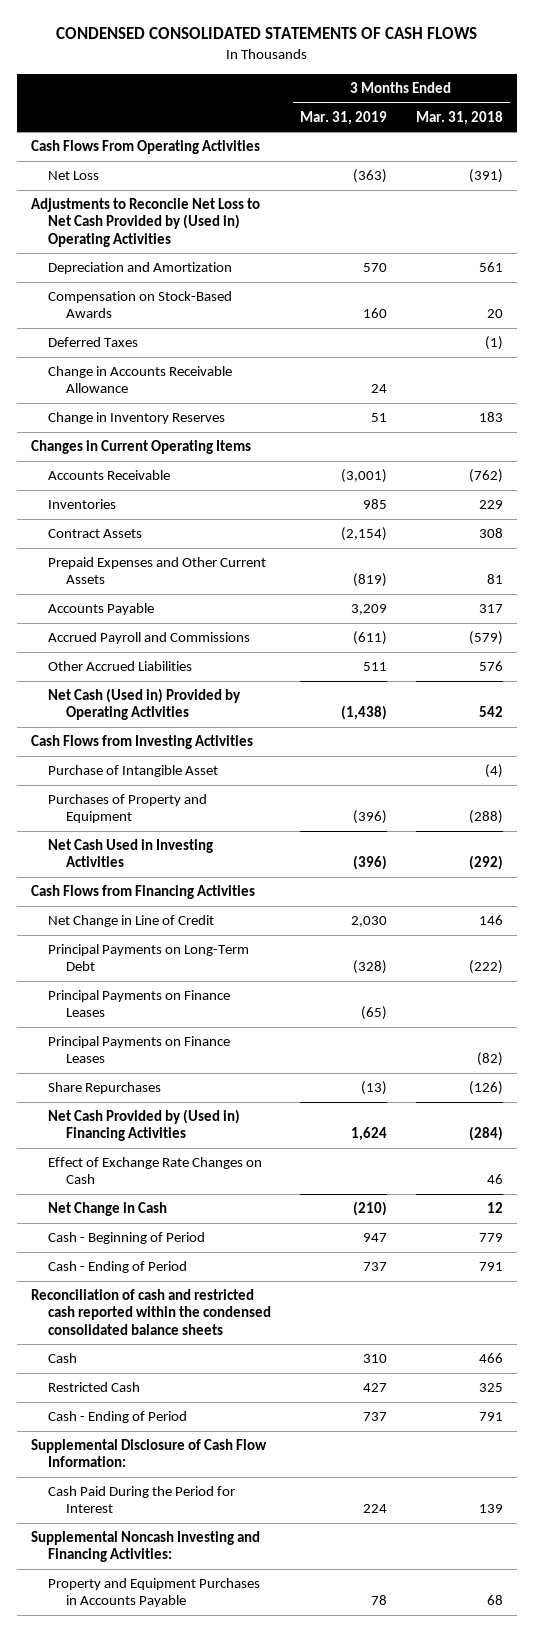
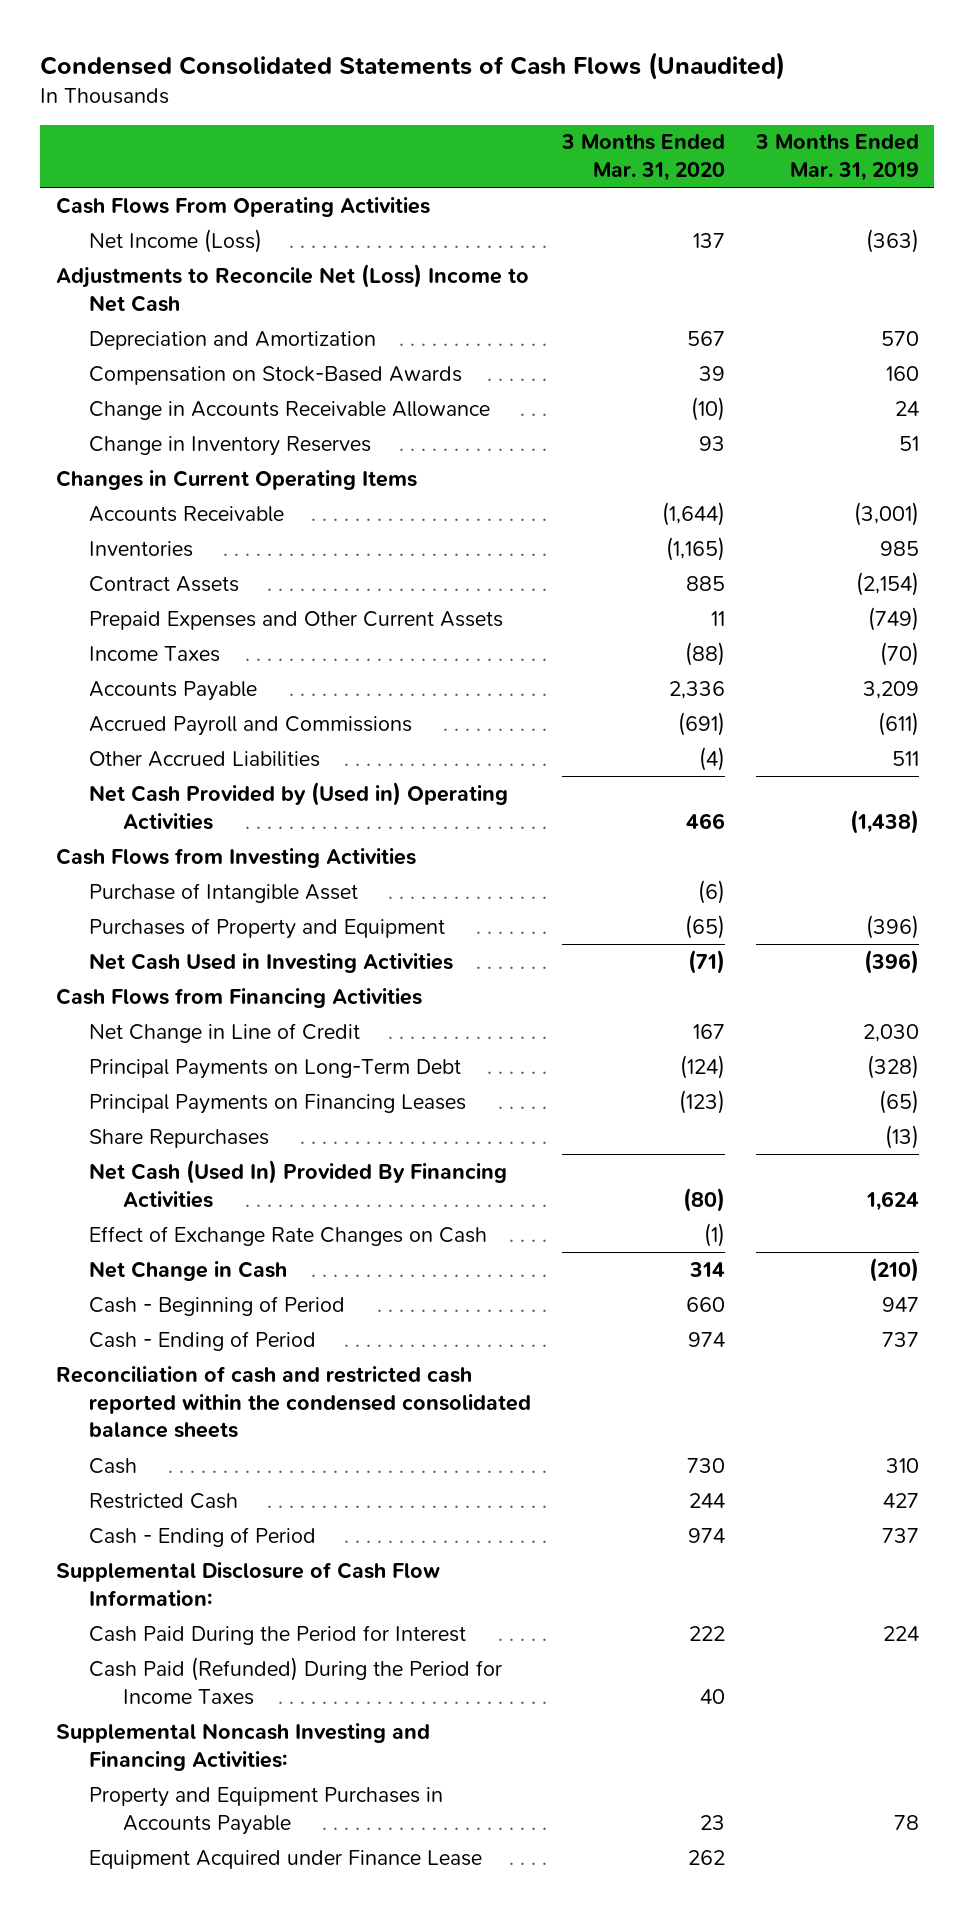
[55,27,477,40] CONDENSED CONSOLIDATED STATEMENTS OF CASH FLOWS -> [40,51,786,80] Condensed Consolidated Statements of Cash Flows (Unaudited)
[415,110,503,125] Mar. 31, 2018 -> none
none -> [561,134,726,182] 3 Months Ended Mar. 31, 2020
[48,171,100,181] Net Loss -> [89,228,263,253] Net Income (Loss)
[31,198,261,247] Adjustments to Reconcile Net Loss to Net Cash Provided by (Used in) Operating Activities -> [55,263,529,312] Adjustments to Reconcile Net (Loss) Income to Net Cash
[48,337,139,348] Deferred Taxes -> none
[353,573,388,588] (819) -> [867,606,919,631] (749)
none -> [89,645,221,662] Income Taxes
[48,688,242,721] Net Cash (Used in) Provided by Operating Activities -> [89,781,509,830] Net Cash Provided by (Used in) Operating Activities
[48,1036,231,1064] Principal Payments on Finance Leases -> none
[48,990,231,1018] Principal Payments on Finance Leases -> [89,1093,467,1114] Principal Payments on Financing Leases
[48,1109,241,1142] Net Cash Provided by (Used in) Financing Activities -> [89,1159,508,1208] Net Cash (Used In) Provided By Financing Activities
none -> [89,1656,503,1705] Cash Paid (Refunded) During the Period for Income Taxes
none -> [89,1849,483,1869] Equipment Acquired under Finance Lease

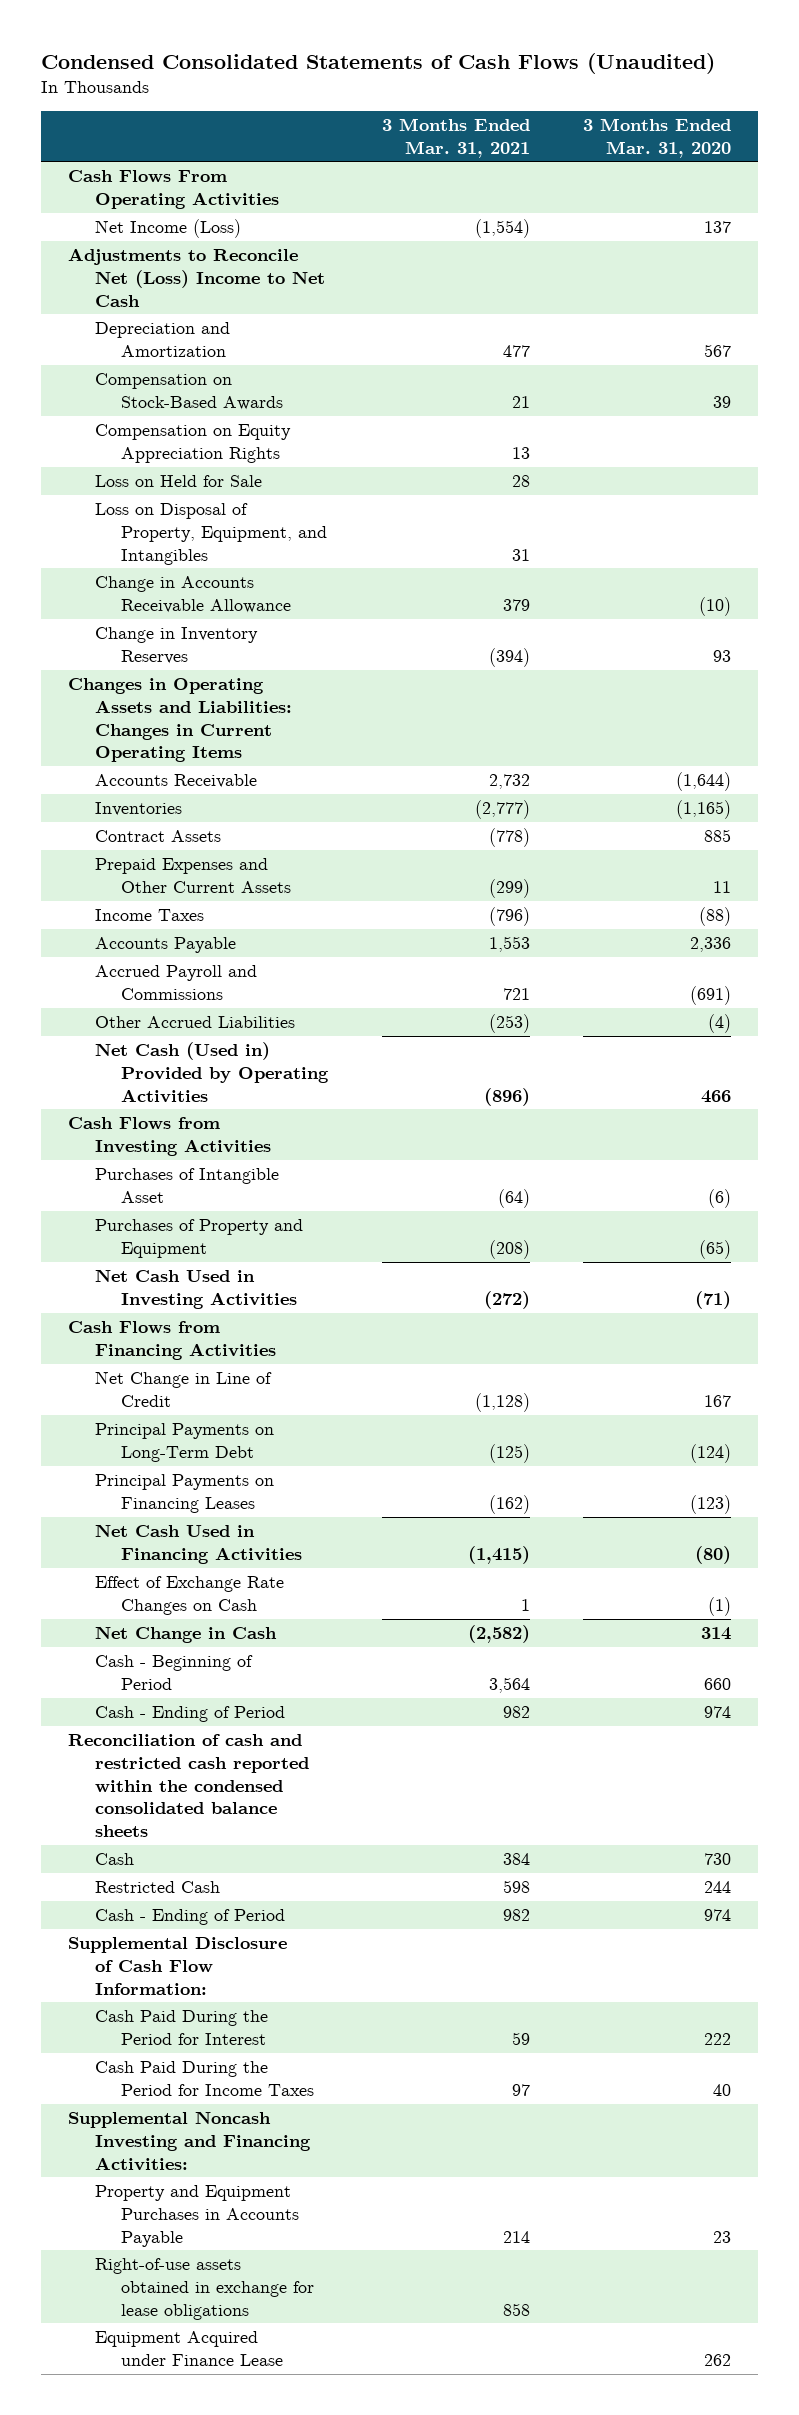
[754,134,919,182] 3 Months Ended Mar. 31, 2019 -> none
none -> [381,117,530,158] 3 Months Ended Mar. 31, 2021
none -> [94,424,291,463] Compensation on Equity Appreciation Rights
none -> [94,475,262,488] Loss on Held for Sale
none -> [94,503,328,565] Loss on Disposal of Property, Equipment, and Intangibles
[55,469,417,490] Changes in Current Operating Items -> [67,678,292,763] Changes in Operating Assets and Liabilities: Changes in Current Operating Items
[89,781,509,830] Net Cash Provided by (Used in) Operating Activities -> [94,1042,330,1103] Net Cash (Used in) Provided by Operating Activities
[89,882,359,903] Purchase of Intangible Asset -> [94,1168,279,1203] Purchases of Intangible Asset
[89,1128,270,1148] Share Repurchases -> none
[89,1159,508,1208] Net Cash (Used In) Provided By Financing Activities -> [94,1524,303,1564] Net Cash Used in Financing Activities
[89,1656,503,1705] Cash Paid (Refunded) During the Period for Income Taxes -> [94,2061,315,2096] Cash Paid During the Period for Income Taxes
none -> [94,2258,315,2320] Right-of-use assets obtained in exchange for lease obligations

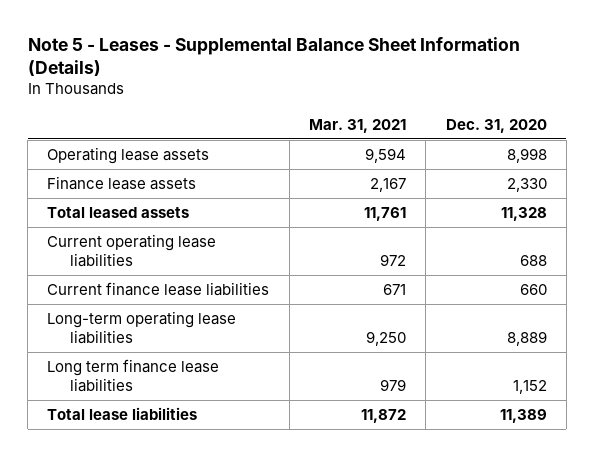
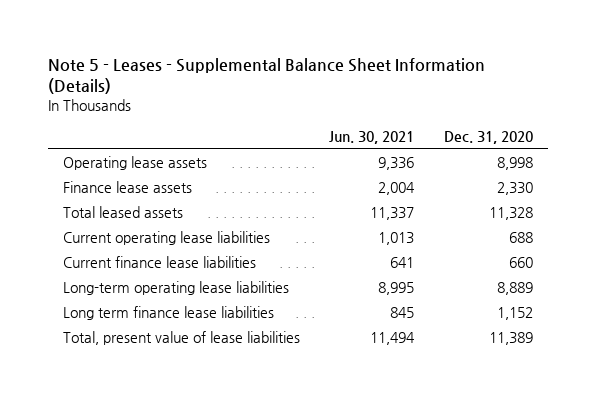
[308,118,406,133] Mar. 31, 2021 -> none
none -> [329,131,415,145] Jun. 30, 2021
[47,407,198,421] Total lease liabilities -> [63,331,301,346] Total, present value of lease liabilities

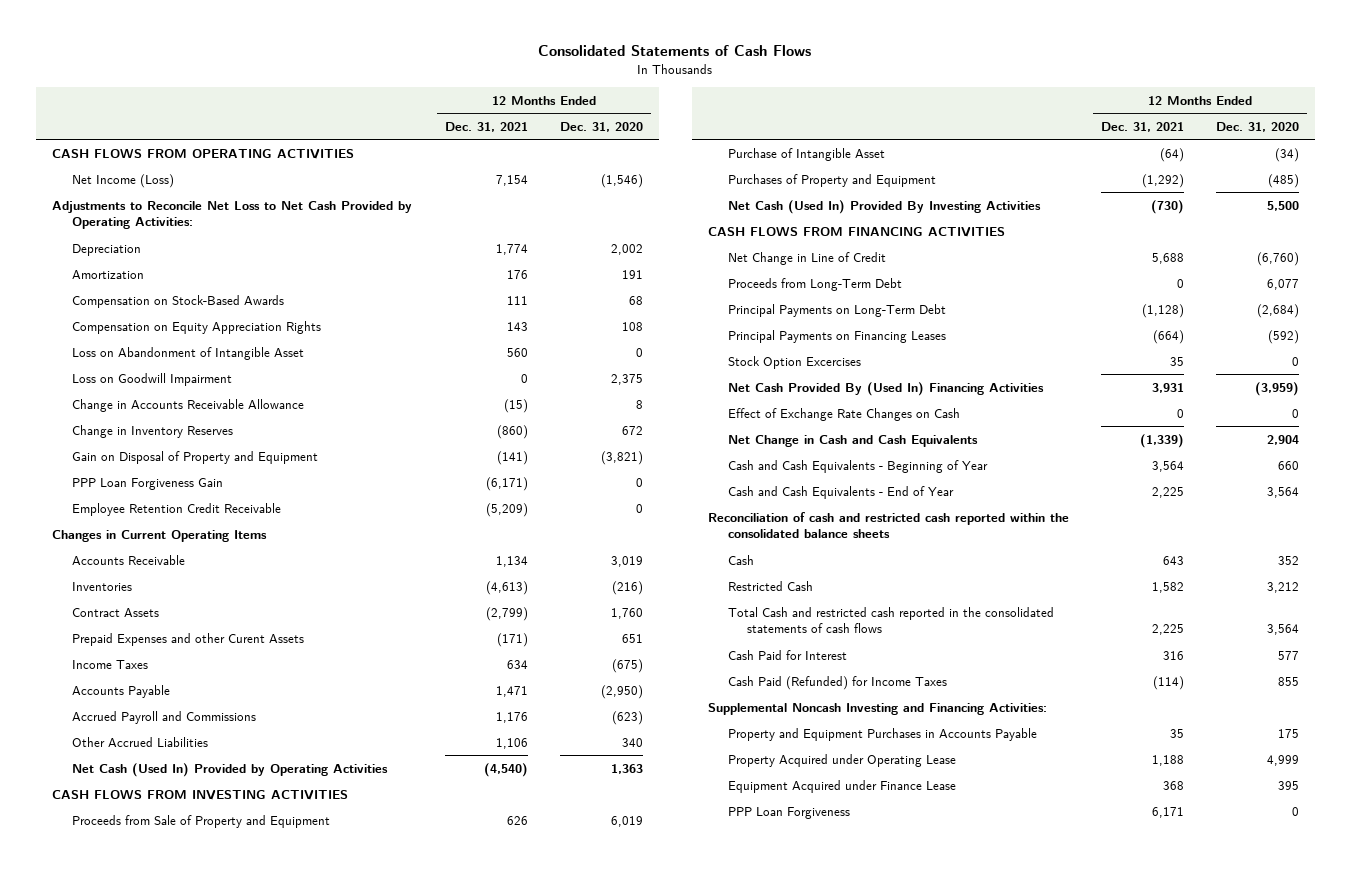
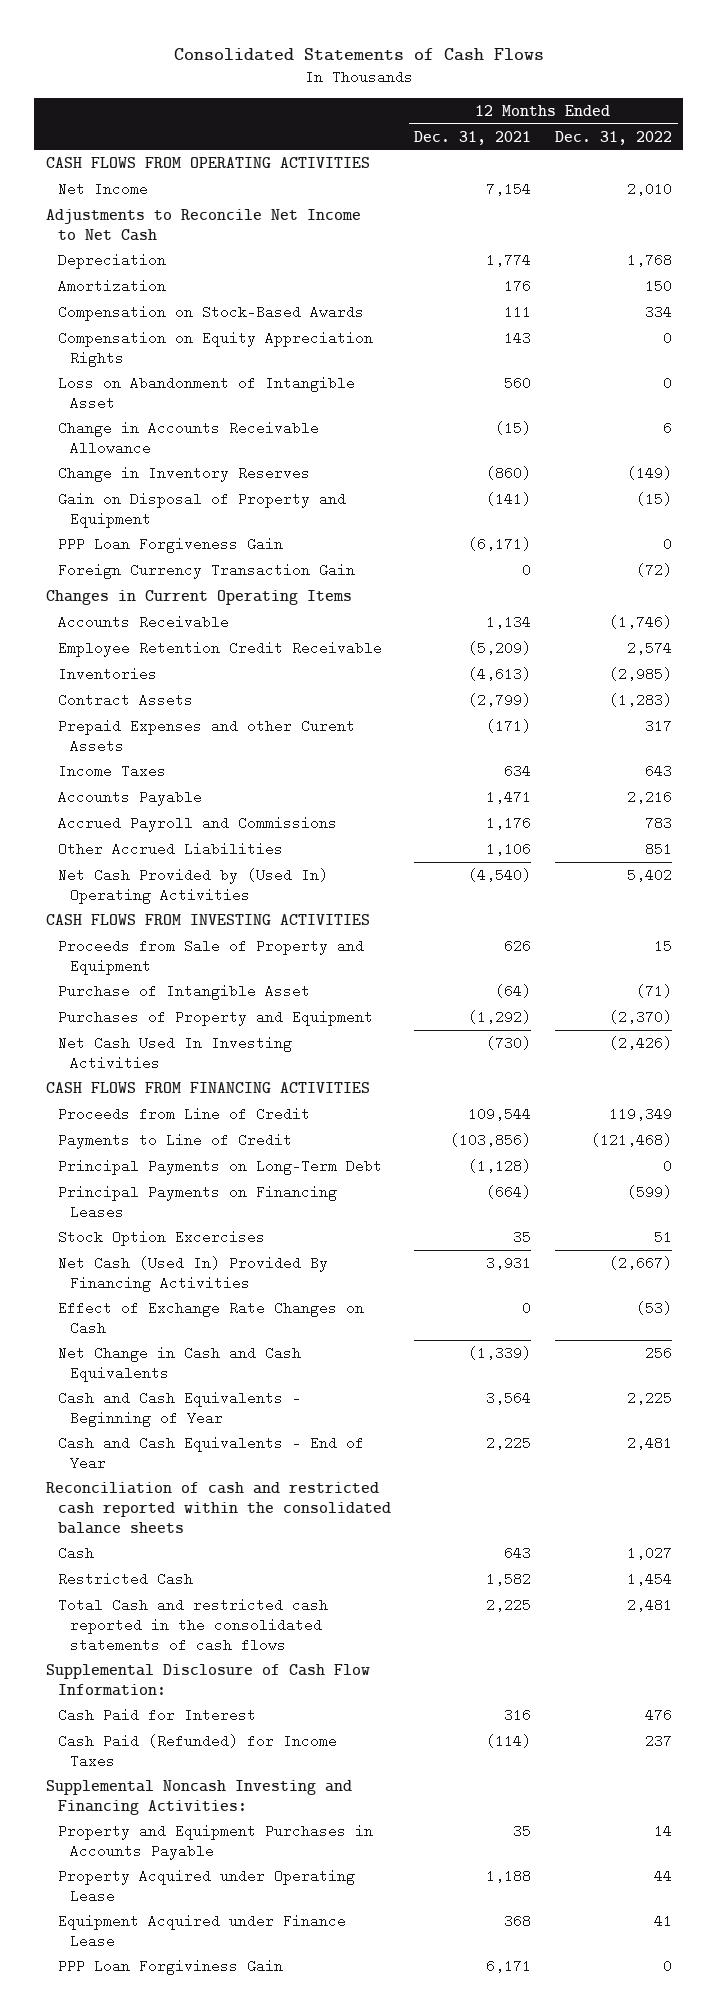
[560,121,644,132] Dec. 31, 2020 -> none
none -> [554,130,672,145] Dec. 31, 2022
[71,173,174,188] Net Income (Loss) -> [57,181,148,196] Net Income
[51,200,412,230] Adjustments to Reconcile Net Loss to Net Cash Provided by Operating Activities: -> [45,208,361,241] Adjustments to Reconcile Net Income to Net Cash
[71,372,232,386] Loss on Goodwill Impairment -> none
none -> [57,562,355,579] Foreign Currency Transaction Gain
[71,502,281,516] Employee Retention Credit Receivable -> [57,640,382,657] Employee Retention Credit Receivable
[71,762,388,777] Net Cash (Used In) Provided by Operating Activities -> [57,867,328,904] Net Cash Provided by (Used In) Operating Activities
[727,199,1041,214] Net Cash (Used In) Provided By Investing Activities -> [57,1035,292,1070] Net Cash Used In Investing Activities
[727,251,886,265] Net Change in Line of Credit -> none
[727,277,902,291] Proceeds from Long-Term Debt -> none
none -> [57,1106,310,1121] Proceeds from Line of Credit
none -> [57,1132,292,1149] Payments to Line of Credit
[727,381,1044,396] Net Cash Provided By (Used In) Financing Activities -> [57,1255,328,1292] Net Cash (Used In) Provided By Financing Activities
none -> [45,1663,370,1696] Supplemental Disclosure of Cash Flow Information:
[727,806,850,819] PPP Loan Forgiveness -> [57,1958,283,1975] PPP Loan Forgiviness Gain

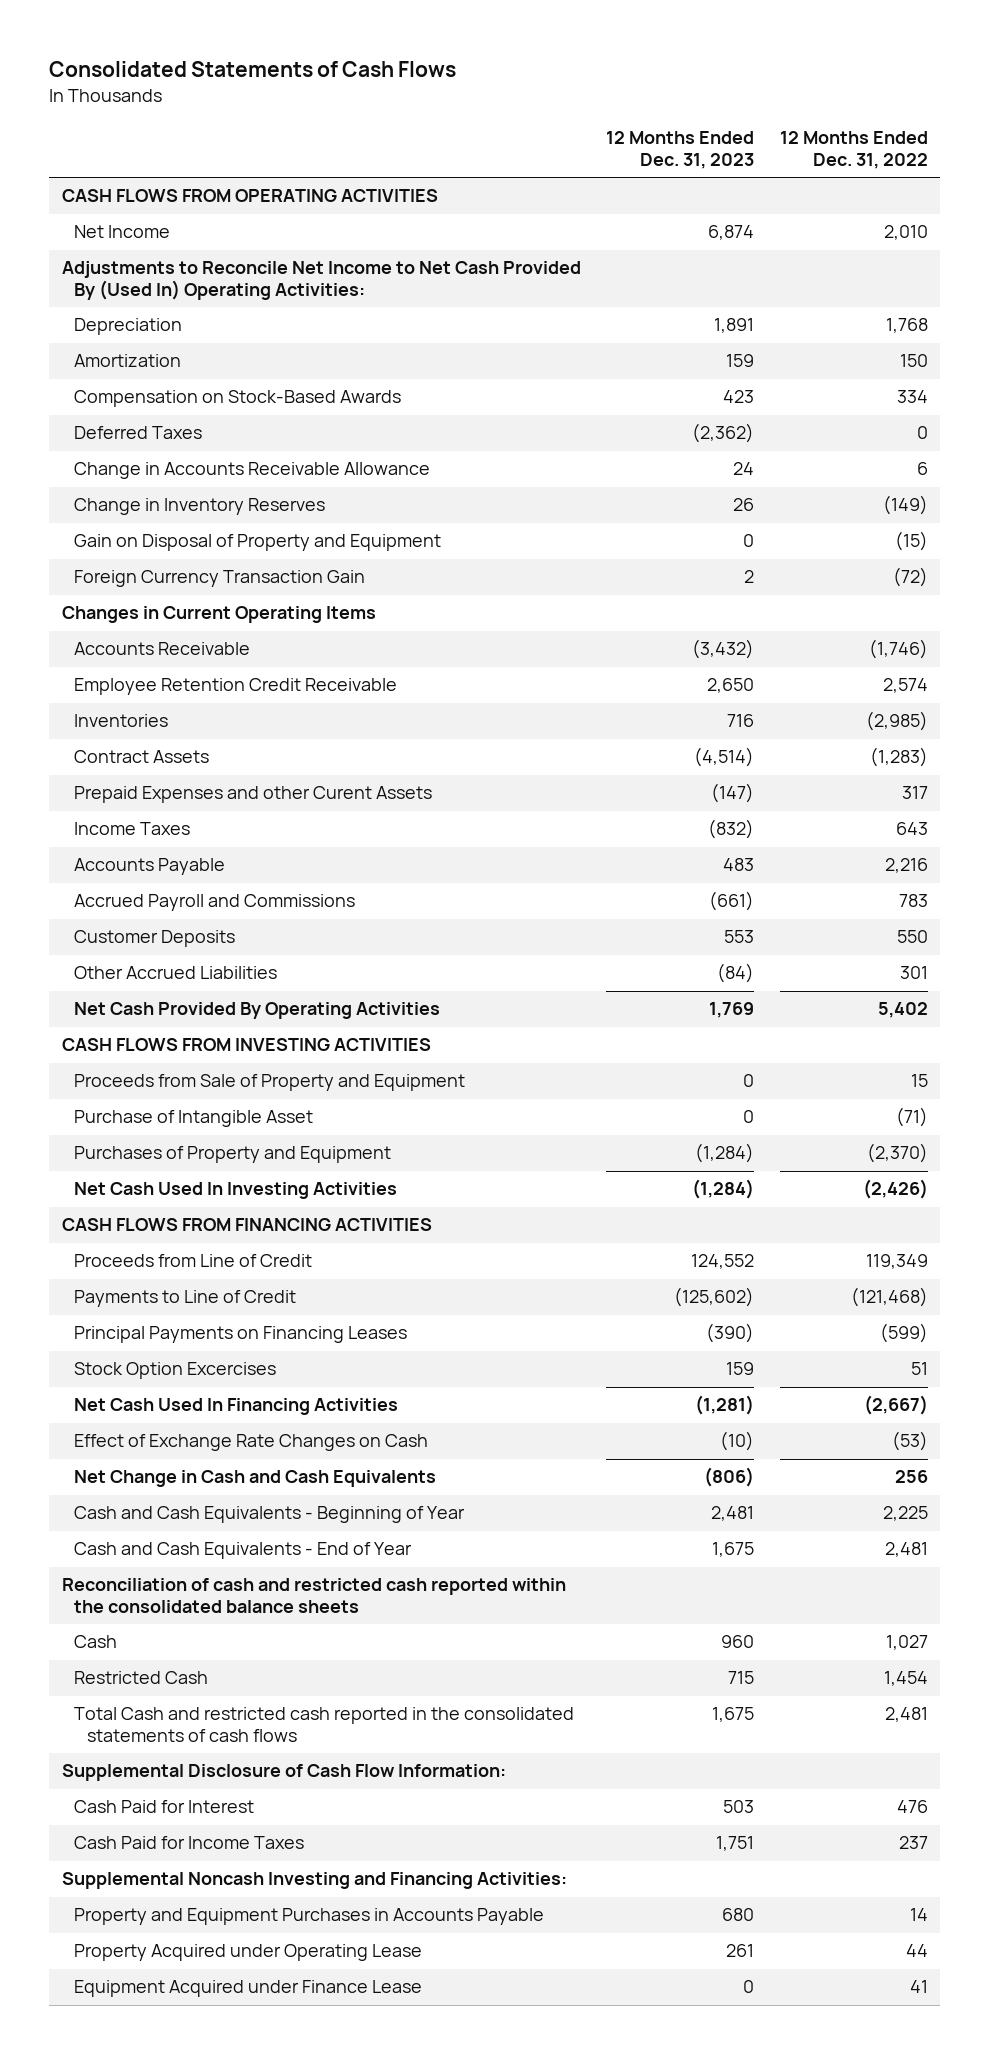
[414,130,532,145] Dec. 31, 2021 -> none
none -> [606,131,755,169] 12 Months Ended Dec. 31, 2023
[45,208,361,241] Adjustments to Reconcile Net Income to Net Cash -> [61,261,581,301] Adjustments to Reconcile Net Income to Net Cash Provided By (Used In) Operating Activities:
[57,330,373,367] Compensation on Equity Appreciation Rights -> none
[57,375,355,410] Loss on Abandonment of Intangible Asset -> none
none -> [74,426,203,440] Deferred Taxes
[57,536,283,553] PPP Loan Forgiveness Gain -> none
none -> [74,930,236,948] Customer Deposits
[644,841,672,856] 851 -> [899,966,928,980] 301
[57,867,328,904] Net Cash Provided by (Used In) Operating Activities -> [74,1002,441,1020] Net Cash Provided By Operating Activities
[57,1158,382,1175] Principal Payments on Long-Term Debt -> none
[57,1255,328,1292] Net Cash (Used In) Provided By Financing Activities -> [74,1398,399,1416] Net Cash Used In Financing Activities
[57,1733,337,1768] Cash Paid (Refunded) for Income Taxes -> [74,1836,305,1850] Cash Paid for Income Taxes
[57,1958,283,1975] PPP Loan Forgiviness Gain -> none

